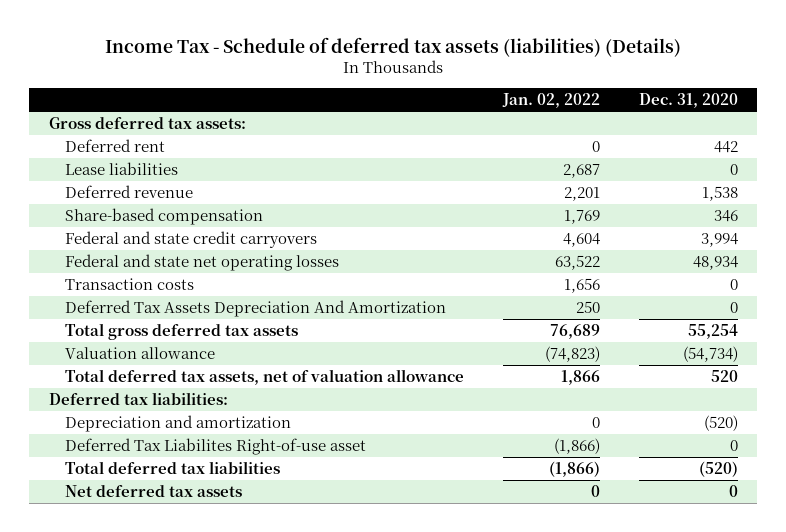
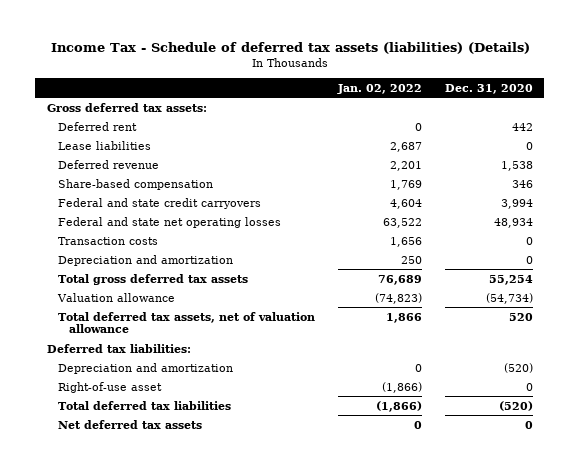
[64,300,446,318] Deferred Tax Assets Depreciation And Amortization -> [57,254,233,266] Depreciation and amortization
[64,438,366,456] Deferred Tax Liabilites Right-of-use asset -> [57,381,162,393] Right-of-use asset

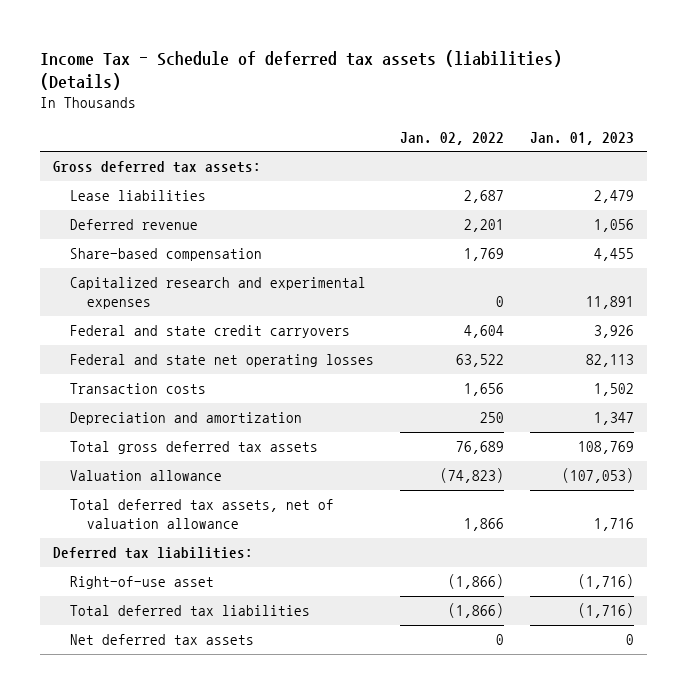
[444,83,533,94] Dec. 31, 2020 -> none
none -> [530,131,635,145] Jan. 01, 2023
[57,121,137,131] Deferred rent -> none
none -> [70,277,367,310] Capitalized research and experimental expenses
[57,362,233,374] Depreciation and amortization -> none

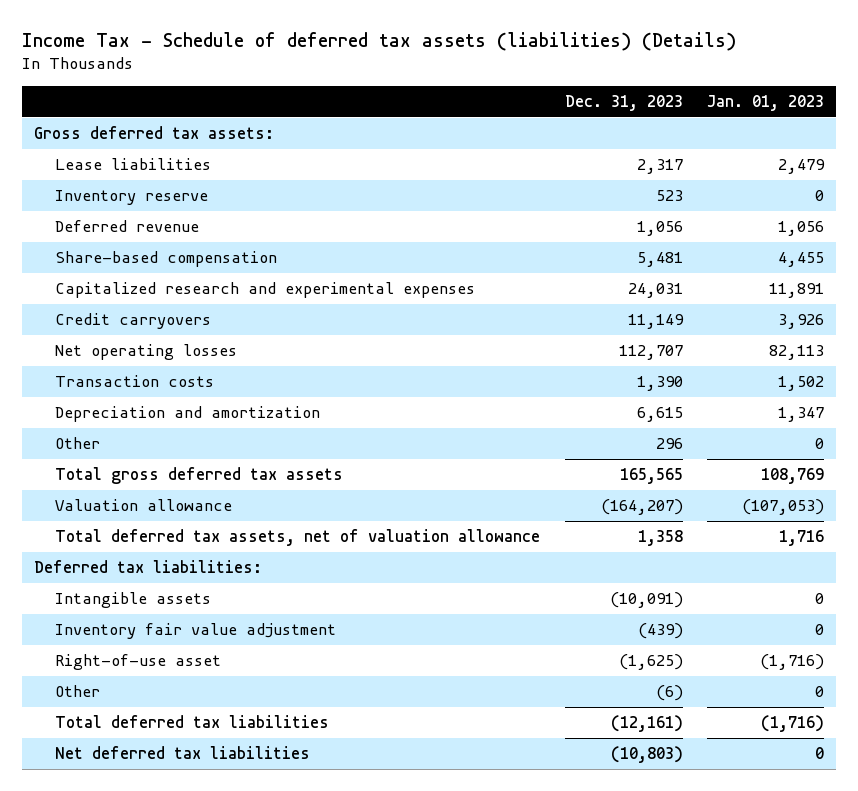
[400,131,505,145] Jan. 02, 2022 -> none
none -> [564,94,683,111] Dec. 31, 2023
none -> [55,190,209,206] Inventory reserve
[70,325,351,339] Federal and state credit carryovers -> [55,313,212,330] Credit carryovers
[70,354,375,368] Federal and state net operating losses -> [55,344,238,361] Net operating losses
none -> [55,437,101,450] Other
none -> [55,592,212,609] Intangible assets
none -> [55,623,337,640] Inventory fair value adjustment
none -> [55,685,101,698] Other
[70,634,255,646] Net deferred tax assets -> [55,746,311,760] Net deferred tax liabilities

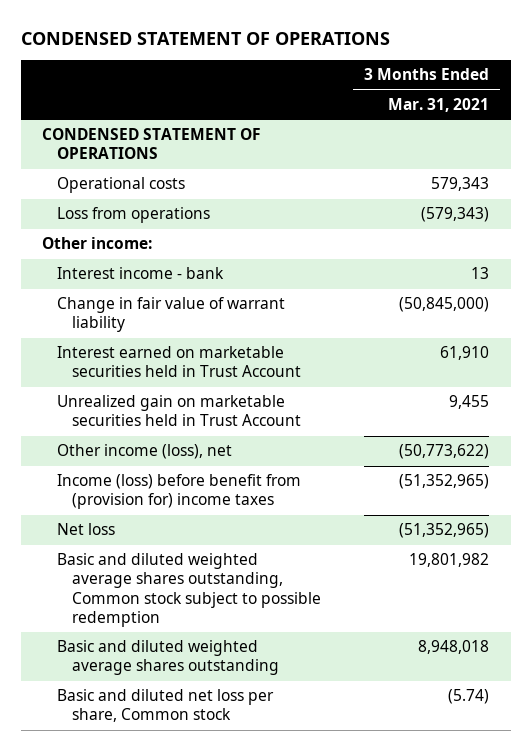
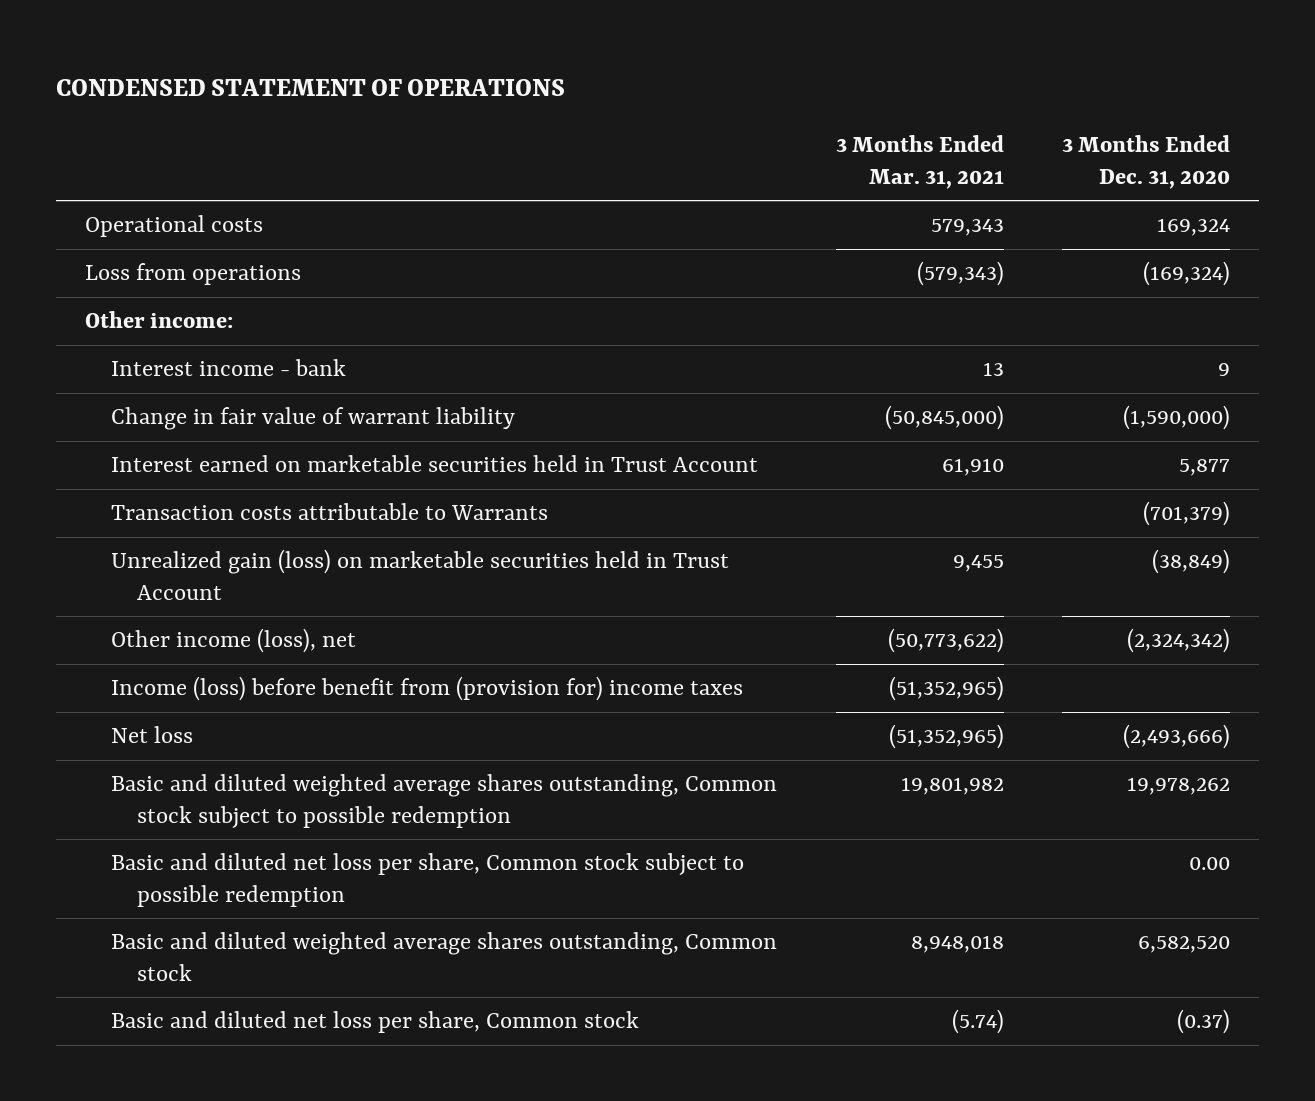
none -> [1061,135,1230,189] 3 Months Ended Dec. 31, 2020
[42,128,262,160] CONDENSED STATEMENT OF OPERATIONS -> none
none -> [111,503,549,521] Transaction costs attributable to Warrants
[57,395,301,427] Unrealized gain on marketable securities held in Trust Account -> [111,549,730,600] Unrealized gain (loss) on marketable securities held in Trust Account
none -> [111,853,745,907] Basic and diluted net loss per share, Common stock subject to possible redemption
[57,640,279,676] Basic and diluted weighted average shares outstanding -> [111,932,778,981] Basic and diluted weighted average shares outstanding, Common stock

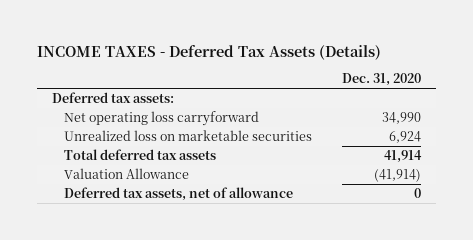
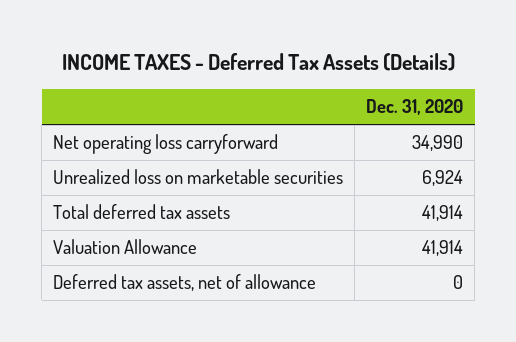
[51,91,174,103] Deferred tax assets: -> none
[373,168,421,182] (41,914) -> [422,240,464,257] 41,914

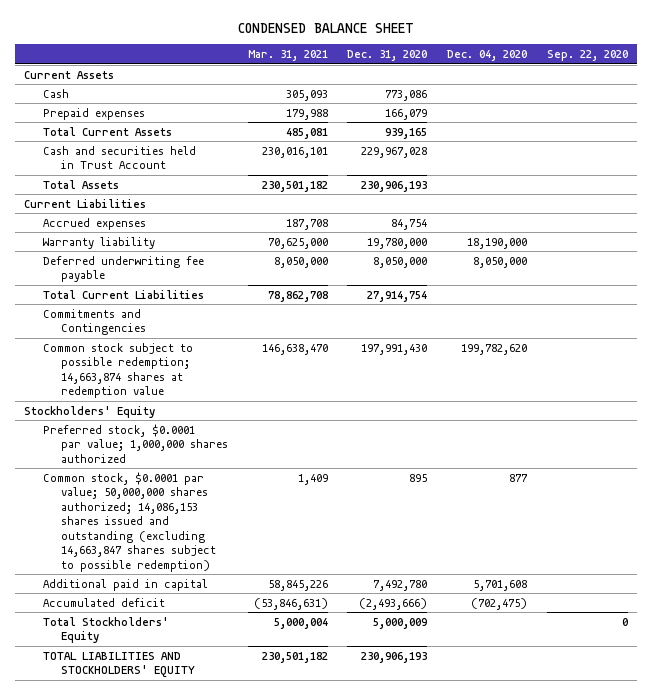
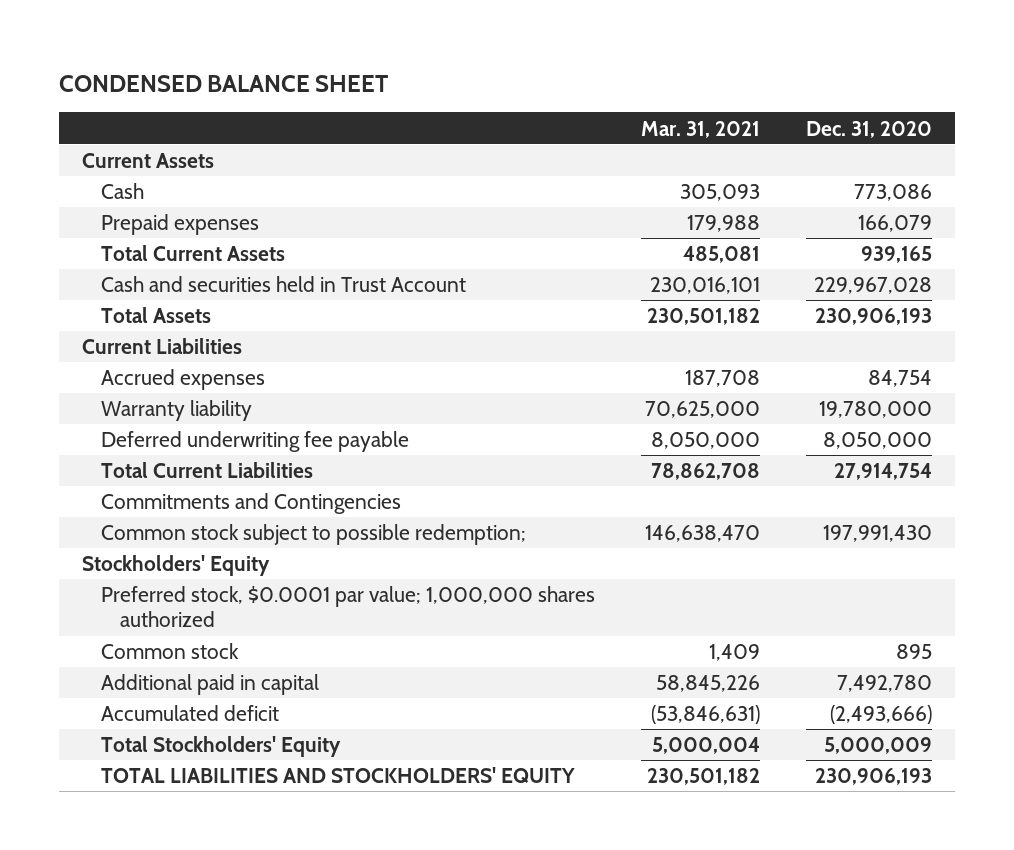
[446,50,527,62] Dec. 04, 2020 -> none
[546,50,628,62] Sep. 22, 2020 -> none
[42,342,193,399] Common stock subject to possible redemption; 14,663,874 shares at redemption value -> [101,524,527,546] Common stock subject to possible redemption;
[42,471,217,572] Common stock, $0.0001 par value; 50,000,000 shares authorized; 14,086,153 shares issued and outstanding (excluding 14,663,847 shares subject to possible redemption) -> [101,643,240,660] Common stock

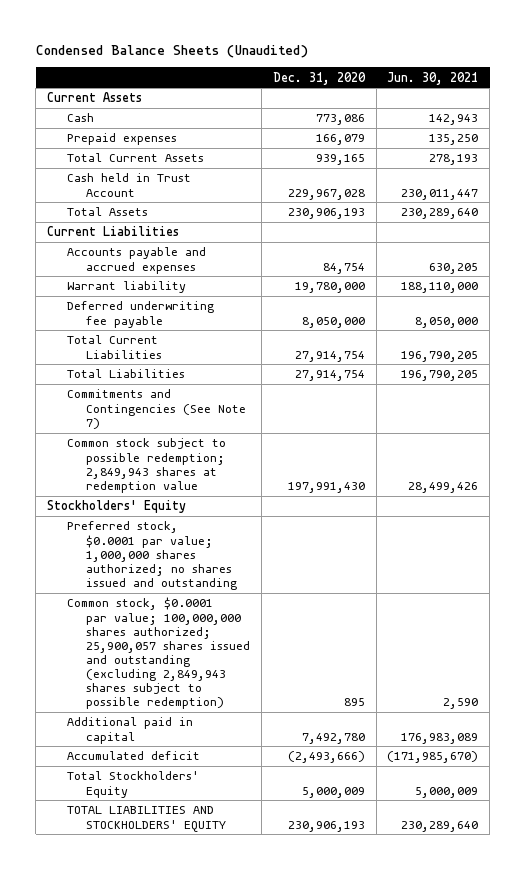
[59,74,389,92] CONDENSED BALANCE SHEET -> [35,44,308,58] Condensed Balance Sheets (Unaudited)
[641,120,761,138] Mar. 31, 2021 -> none
none -> [387,71,479,85] Jun. 30, 2021
[101,276,467,293] Cash and securities held in Trust Account -> [66,173,191,197] Cash held in Trust Account
[101,369,266,391] Accrued expenses -> [66,247,206,274] Accounts payable and accrued expenses
[101,400,253,422] Warranty liability -> [66,281,186,294] Warrant liability
none -> [66,369,185,379] Total Liabilities
[101,493,402,515] Commitments and Contingencies -> [66,389,247,429] Commitments and Contingencies (See Note 7)
[101,524,527,546] Common stock subject to possible redemption; -> [66,438,226,493] Common stock subject to possible redemption; 2,849,943 shares at redemption value
[101,586,596,628] Preferred stock, $0.0001 par value; 1,000,000 shares authorized -> [66,521,238,590] Preferred stock, $0.0001 par value; 1,000,000 shares authorized; no shares issued and outstanding
[101,643,240,660] Common stock -> [66,597,251,710] Common stock, $0.0001 par value; 100,000,000 shares authorized; 25,900,057 shares issued and outstanding (excluding 2,849,943 shares subject to possible redemption)

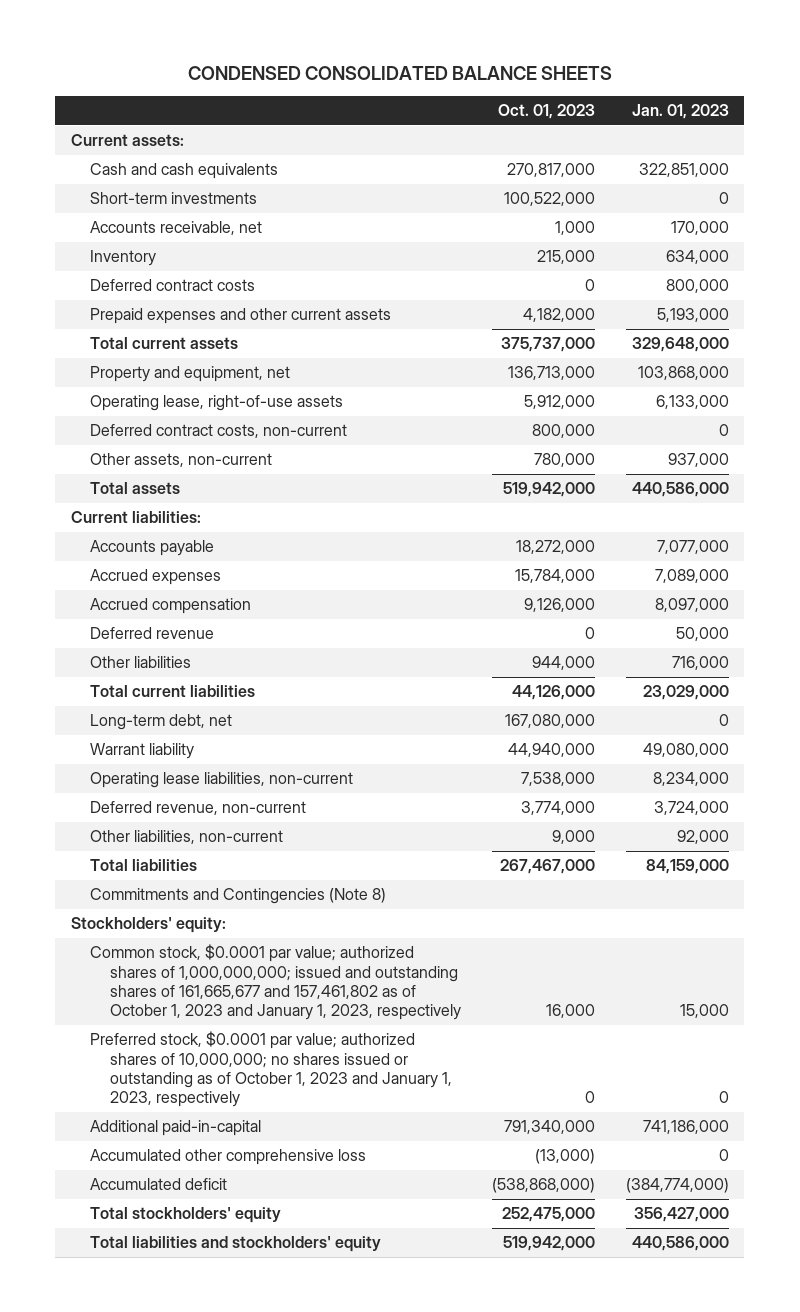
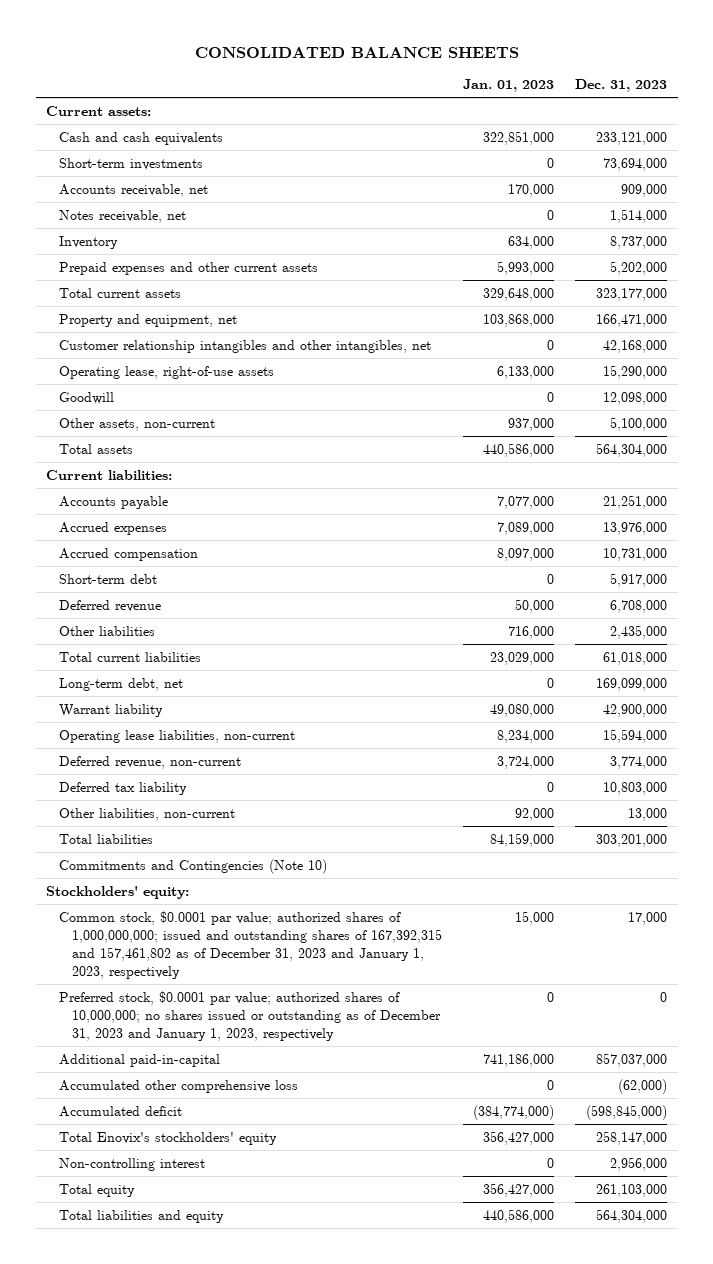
[187,66,612,81] CONDENSED CONSOLIDATED BALANCE SHEETS -> [194,46,519,58] CONSOLIDATED BALANCE SHEETS
[497,104,595,120] Oct. 01, 2023 -> none
none -> [575,79,668,93] Dec. 31, 2023
none -> [59,209,187,223] Notes receivable, net
[90,279,256,292] Deferred contract costs -> none
[656,308,729,323] 5,193,000 -> [496,260,554,275] 5,993,000
none -> [59,339,432,353] Customer relationship intangibles and other intangibles, net
[90,424,348,439] Deferred contract costs, non-current -> none
none -> [59,391,115,404] Goodwill
none -> [59,573,158,584] Short-term debt
none -> [59,781,188,795] Deferred tax liability
[90,888,387,905] Commitments and Contingencies (Note 8) -> [59,858,328,874] Commitments and Contingencies (Note 10)
[90,944,462,1021] Common stock, $0.0001 par value; authorized shares of 1,000,000,000; issued and outstanding shares of 161,665,677 and 157,461,802 as of October 1, 2023 and January 1, 2023, respectively -> [59,910,442,979] Common stock, $0.0001 par value; authorized shares of 1,000,000,000; issued and outstanding shares of 167,392,315 and 157,461,802 as of December 31, 2023 and January 1, 2023, respectively
[90,1031,453,1108] Preferred stock, $0.0001 par value; authorized shares of 10,000,000; no shares issued or outstanding as of October 1, 2023 and January 1, 2023, respectively -> [59,990,441,1041] Preferred stock, $0.0001 par value; authorized shares of 10,000,000; no shares issued or outstanding as of December 31, 2023 and January 1, 2023, respectively
[90,1207,282,1224] Total stockholders' equity -> [59,1131,278,1145] Total Enovix's stockholders' equity
none -> [59,1157,206,1171] Non-controlling interest
none -> [59,1183,136,1197] Total equity
[90,1236,382,1253] Total liabilities and stockholders' equity -> [59,1209,225,1223] Total liabilities and equity

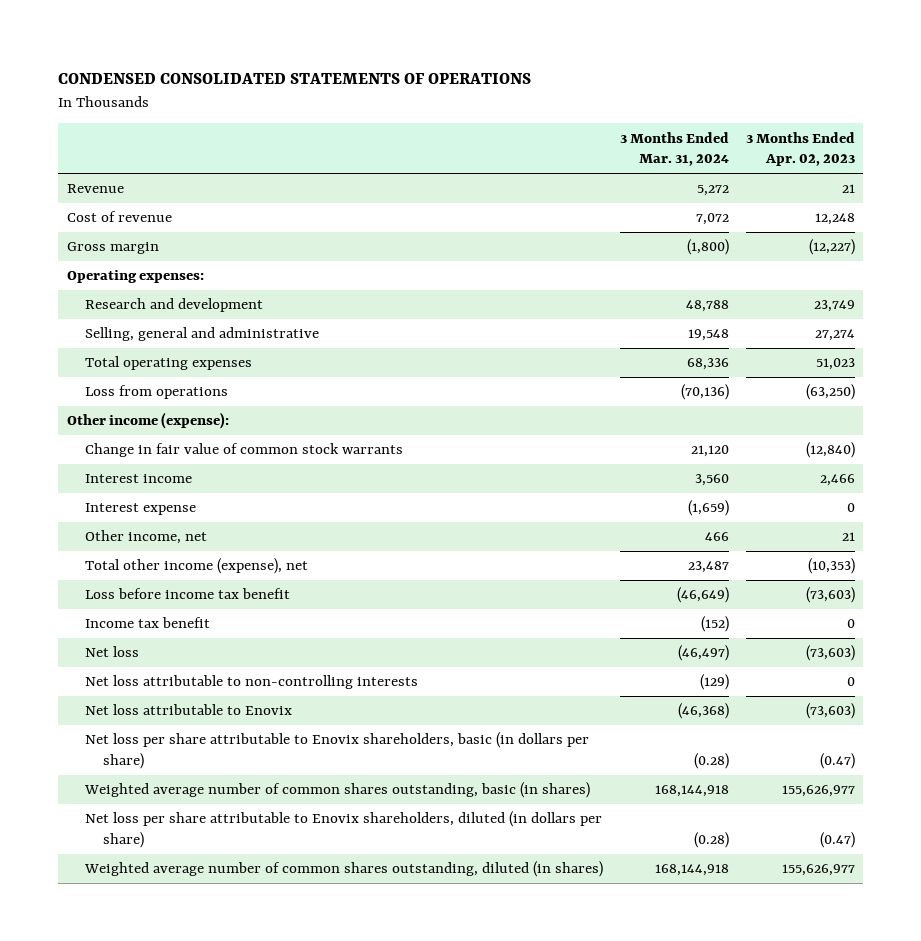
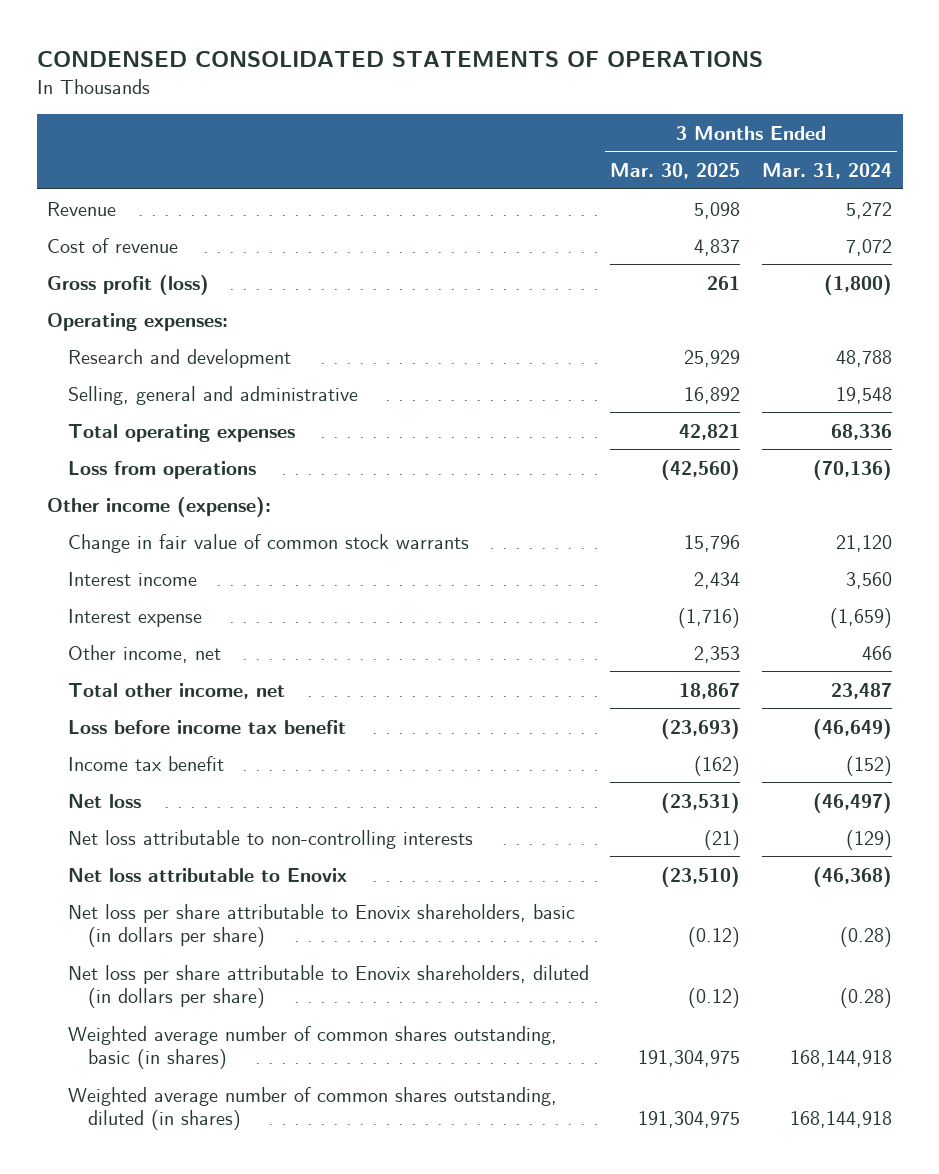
[745,131,855,167] 3 Months Ended Apr. 02, 2023 -> none
none -> [610,162,741,179] Mar. 30, 2025
[66,242,159,255] Gross margin -> [47,274,210,295] Gross profit (loss)
[85,558,309,575] Total other income (expense), net -> [67,682,285,699] Total other income, net
[84,782,591,799] Weighted average number of common shares outstanding, basic (in shares) -> [67,1025,557,1070] Weighted average number of common shares outstanding, basic (in shares)

